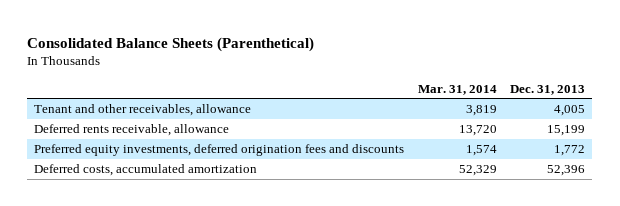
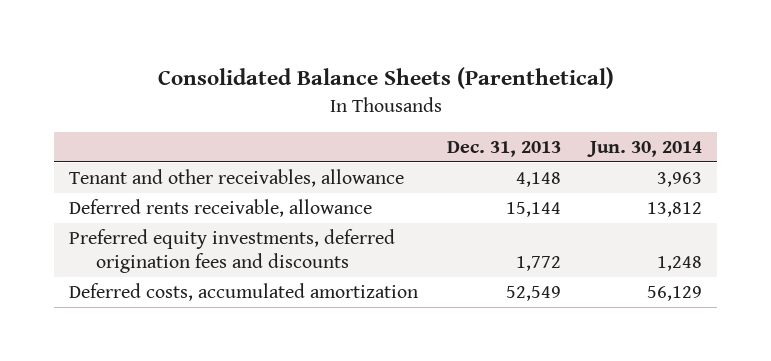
[417,84,497,95] Mar. 31, 2014 -> none
none -> [587,141,703,158] Jun. 30, 2014
[554,105,586,117] 4,005 -> [516,171,562,187] 4,148
[547,125,586,137] 15,199 -> [506,201,562,217] 15,144
[547,165,586,177] 52,396 -> [506,285,562,301] 52,549

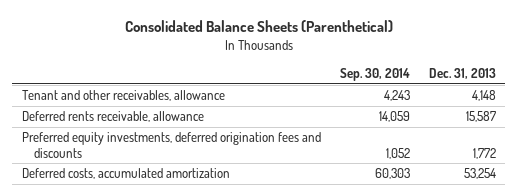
[587,141,703,158] Jun. 30, 2014 -> none
none -> [339,67,410,81] Sep. 30, 2014
[506,201,562,217] 15,144 -> [465,111,496,123] 15,587
[506,285,562,301] 52,549 -> [463,168,496,180] 53,254

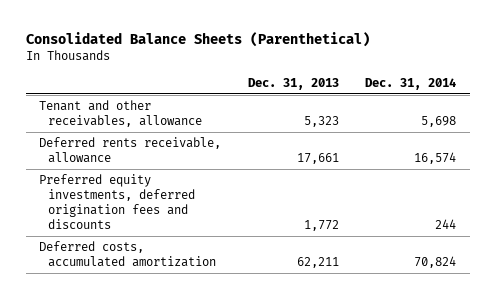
[339,67,410,81] Sep. 30, 2014 -> none
none -> [365,77,457,90] Dec. 31, 2014
[471,90,496,102] 4,148 -> [303,116,339,128] 5,323
[465,111,496,123] 15,587 -> [296,153,339,165] 17,661
[463,168,496,180] 53,254 -> [296,257,339,269] 62,211

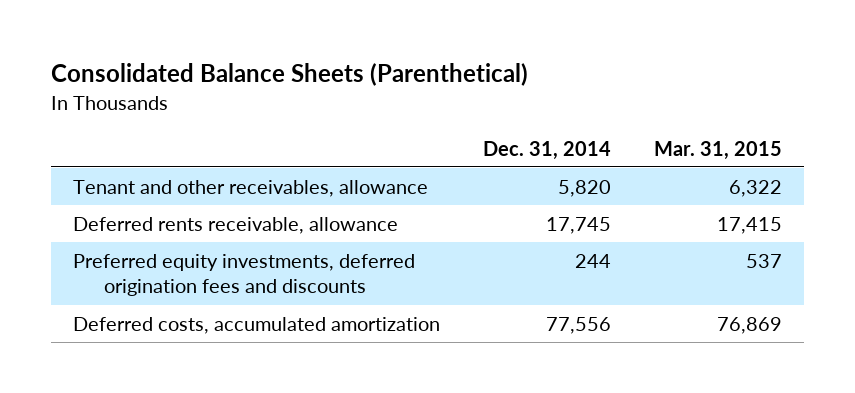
[247,77,339,90] Dec. 31, 2013 -> none
none -> [654,140,783,160] Mar. 31, 2015
[421,116,457,128] 5,698 -> [557,179,611,197] 5,820
[414,152,457,165] 16,574 -> [545,216,611,234] 17,745
[414,256,457,269] 70,824 -> [545,316,611,334] 77,556

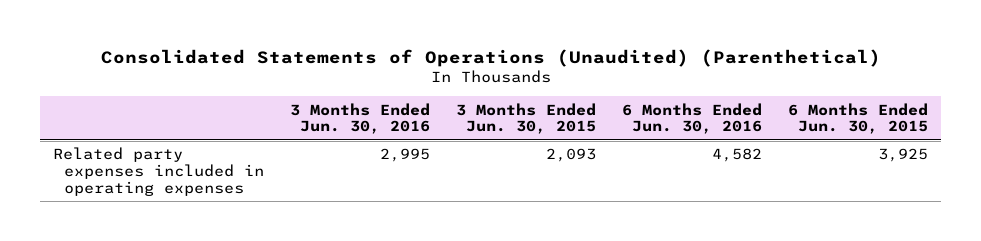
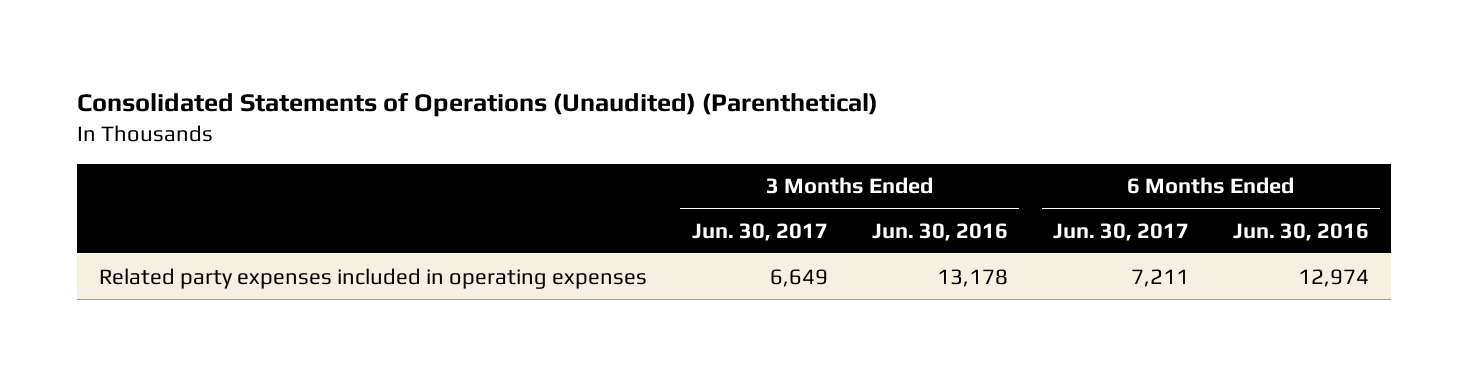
[455,102,596,135] 3 Months Ended Jun. 30, 2015 -> none
[787,102,928,135] 6 Months Ended Jun. 30, 2015 -> none
none -> [691,222,828,241] Jun. 30, 2017
none -> [1052,222,1189,241] Jun. 30, 2017
[379,148,430,163] 2,995 -> [937,268,1009,287] 13,178
[711,148,762,163] 4,582 -> [1298,268,1370,287] 12,974

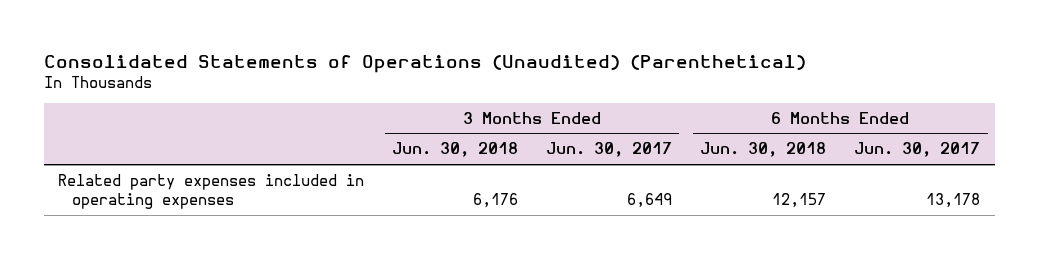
[872,222,1009,241] Jun. 30, 2016 -> none
[1233,222,1370,241] Jun. 30, 2016 -> none
none -> [392,142,519,158] Jun. 30, 2018
none -> [700,142,827,158] Jun. 30, 2018
[1130,268,1189,287] 7,211 -> [926,193,981,209] 13,178

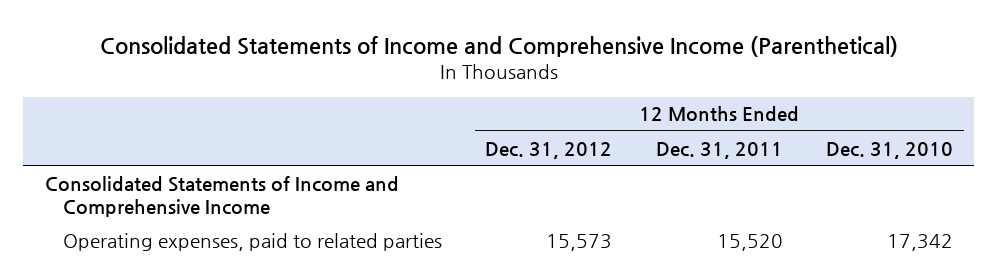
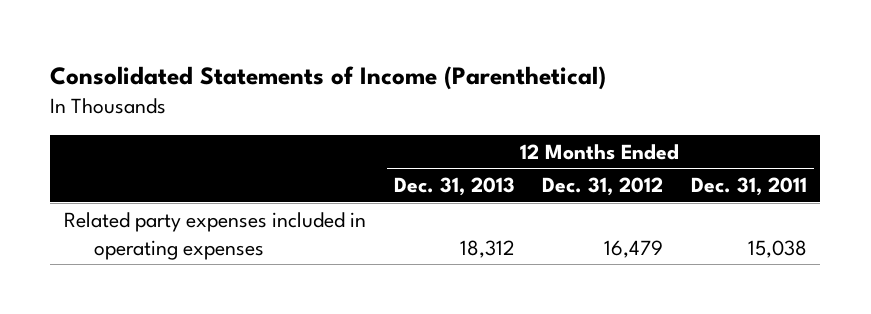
[99,35,898,57] Consolidated Statements of Income and Comprehensive Income (Parenthetical) -> [50,65,607,90] Consolidated Statements of Income (Parenthetical)
[825,141,953,159] Dec. 31, 2010 -> none
none -> [393,177,515,197] Dec. 31, 2013
[44,175,399,217] Consolidated Statements of Income and Comprehensive Income -> none
[63,232,443,251] Operating expenses, paid to related parties -> [63,211,366,260] Related party expenses included in operating expenses
[546,233,613,251] 15,573 -> [604,239,664,258] 16,479
[716,233,783,251] 15,520 -> [747,239,807,258] 15,038

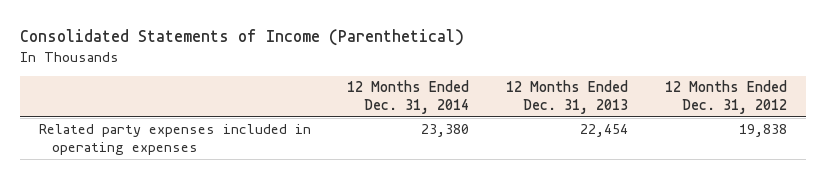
[690,177,807,197] Dec. 31, 2011 -> none
none -> [347,79,470,115] 12 Months Ended Dec. 31, 2014
[459,239,515,258] 18,312 -> [580,124,629,138] 22,454
[604,239,664,258] 16,479 -> [739,124,788,138] 19,838

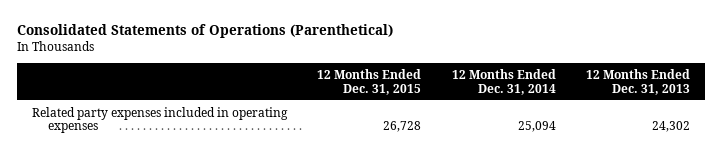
[20,29,465,47] Consolidated Statements of Income (Parenthetical) -> [16,24,393,39] Consolidated Statements of Operations (Parenthetical)
[665,79,788,115] 12 Months Ended Dec. 31, 2012 -> none
none -> [317,69,422,95] 12 Months Ended Dec. 31, 2015
[421,124,470,138] 23,380 -> [517,121,556,133] 25,094
[580,124,629,138] 22,454 -> [652,121,691,133] 24,302

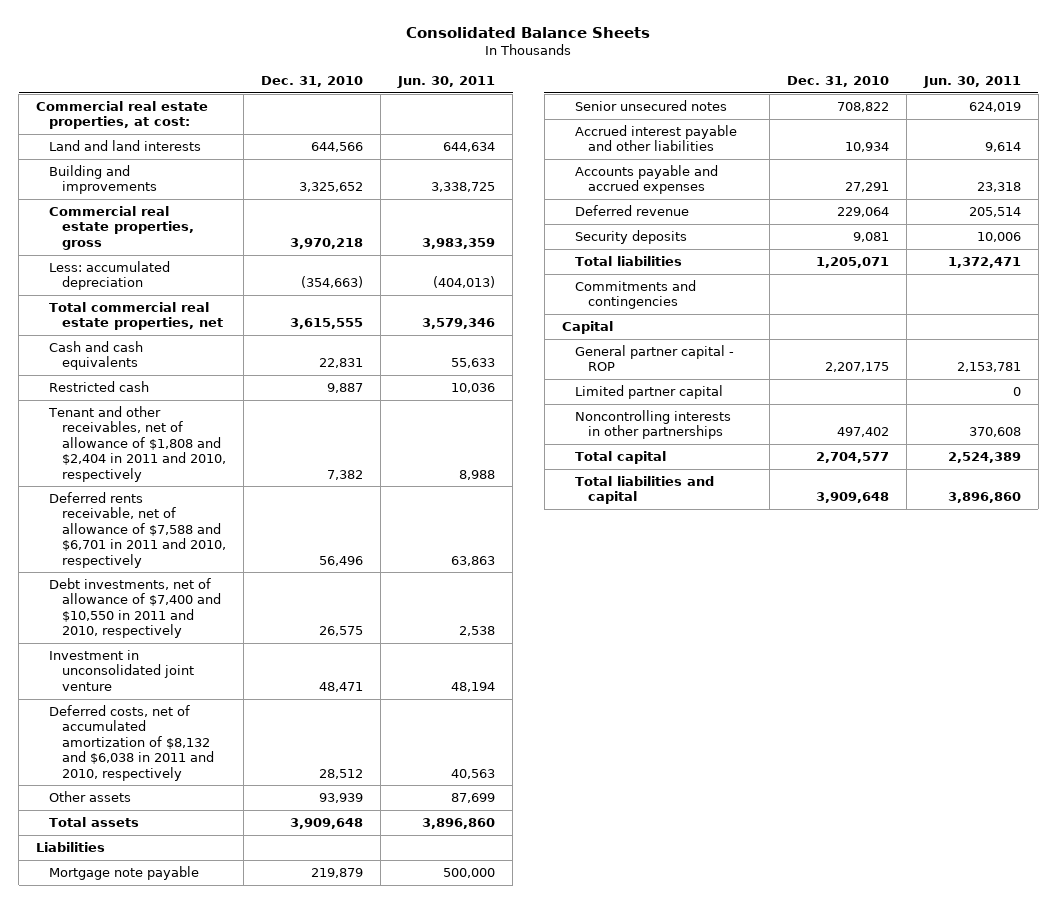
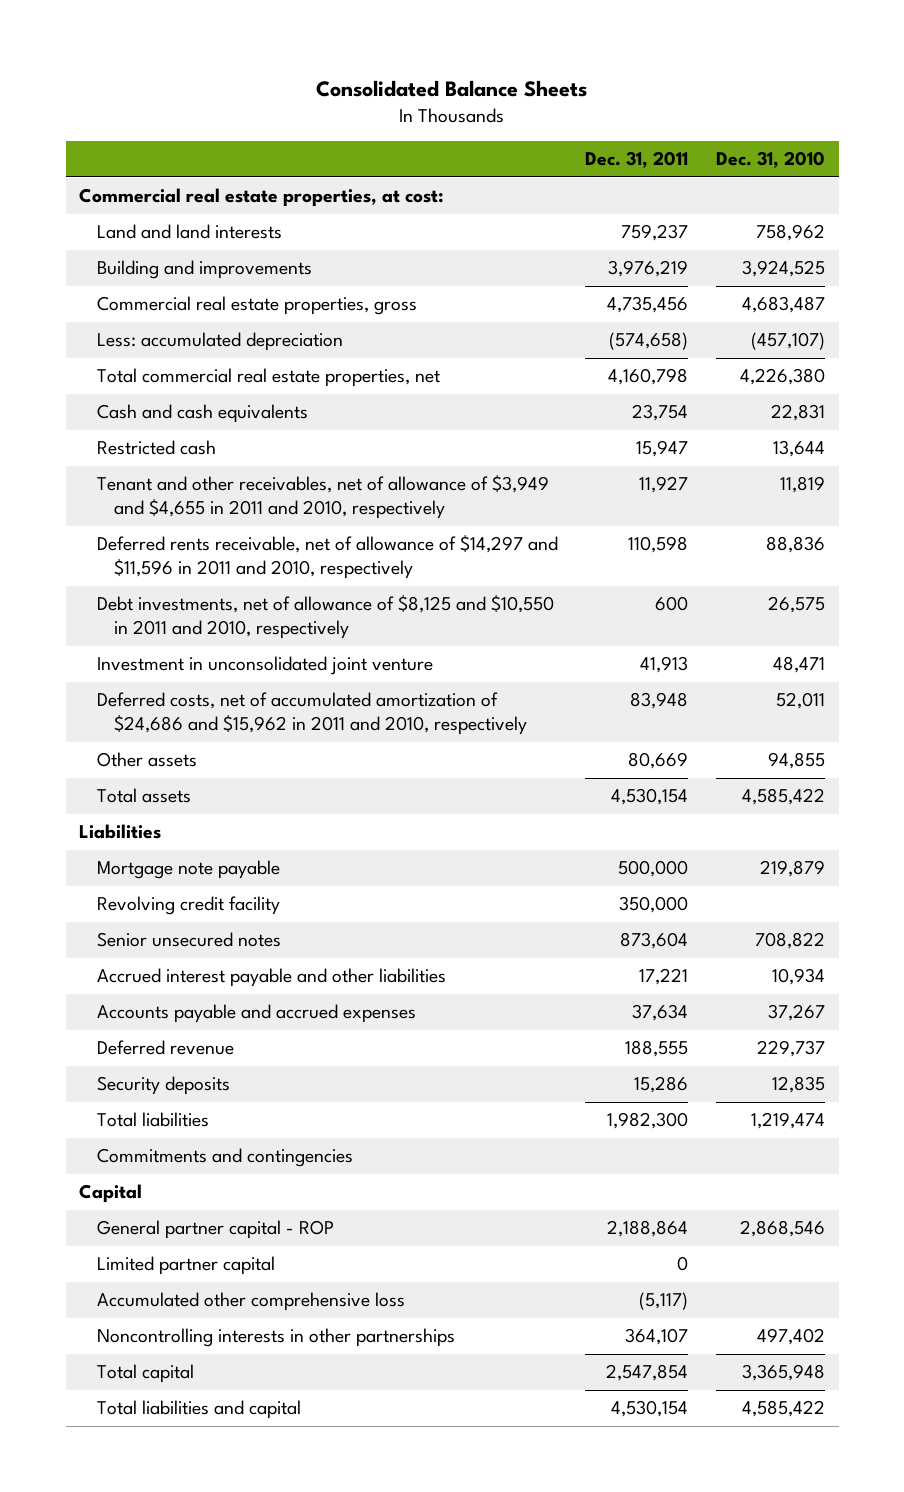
[397,75,496,88] Jun. 30, 2011 -> none
none -> [585,151,689,169] Dec. 31, 2011
[311,142,364,153] 644,566 -> [755,224,825,242] 758,962
[299,182,364,193] 3,325,652 -> [741,260,825,278] 3,924,525
[290,237,364,249] 3,970,218 -> [741,296,825,314] 4,683,487
[301,276,364,289] (354,663) -> [750,332,825,351] (457,107)
[290,318,364,330] 3,615,555 -> [739,368,825,386] 4,226,380
[327,383,364,394] 9,887 -> [772,440,825,458] 13,644
[48,406,227,482] Tenant and other receivables, net of allowance of $1,808 and $2,404 in 2011 and 2010, respectively -> [96,475,549,520] Tenant and other receivables, net of allowance of $3,949 and $4,655 in 2011 and 2010, respectively
[327,469,364,480] 7,382 -> [779,476,825,494] 11,819
[49,492,227,568] Deferred rents receivable, net of allowance of $7,588 and $6,701 in 2011 and 2010, respectively -> [96,535,558,580] Deferred rents receivable, net of allowance of $14,297 and $11,596 in 2011 and 2010, respectively
[319,555,364,566] 56,496 -> [765,536,825,554] 88,836
[49,578,222,639] Debt investments, net of allowance of $7,400 and $10,550 in 2011 and 2010, respectively -> [96,595,554,640] Debt investments, net of allowance of $8,125 and $10,550 in 2011 and 2010, respectively
[49,705,215,781] Deferred costs, net of accumulated amortization of $8,132 and $6,038 in 2011 and 2010, respectively -> [96,692,528,736] Deferred costs, net of accumulated amortization of $24,686 and $15,962 in 2011 and 2010, respectively
[319,768,364,779] 28,512 -> [775,692,825,710] 52,011
[319,793,364,804] 93,939 -> [767,752,825,770] 94,855
[290,818,364,830] 3,909,648 -> [741,788,825,806] 4,585,422
none -> [96,896,280,916] Revolving credit facility
[844,182,889,193] 27,291 -> [767,1004,825,1022] 37,267
[836,207,889,218] 229,064 -> [756,1040,825,1058] 229,737
[852,232,889,243] 9,081 -> [771,1076,825,1094] 12,835
[815,257,889,269] 1,205,071 -> [750,1112,825,1130] 1,219,474
[824,362,889,373] 2,207,175 -> [739,1220,825,1238] 2,868,546
none -> [96,1292,405,1312] Accumulated other comprehensive loss
[815,452,889,464] 2,704,577 -> [741,1364,825,1382] 3,365,948
[815,492,889,504] 3,909,648 -> [741,1400,825,1418] 4,585,422

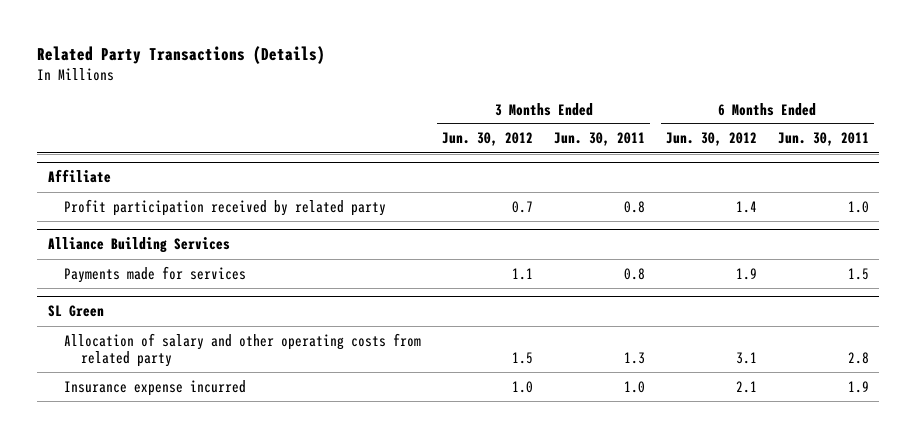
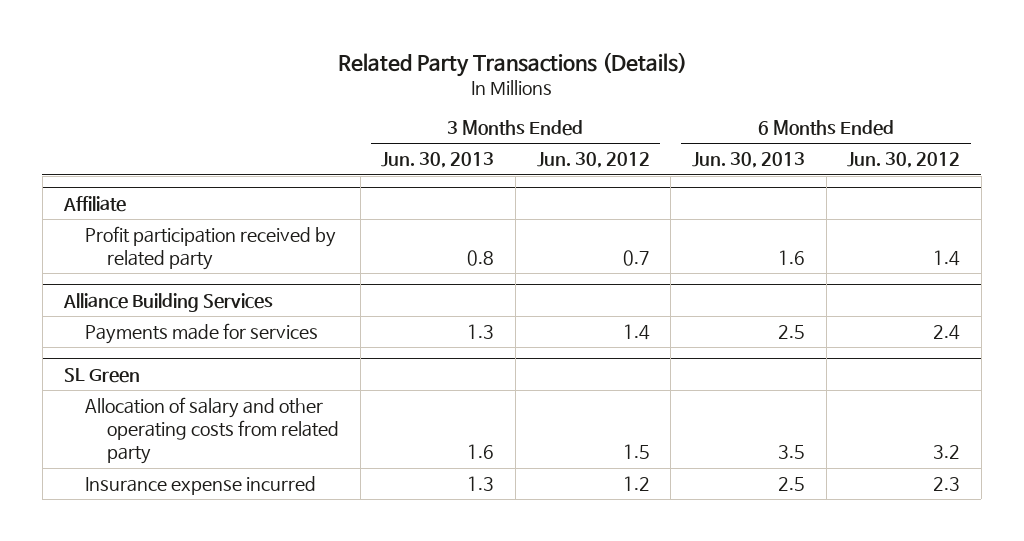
[553,132,645,147] Jun. 30, 2011 -> none
[777,132,869,147] Jun. 30, 2011 -> none
none -> [381,152,495,169] Jun. 30, 2013
none -> [691,152,805,169] Jun. 30, 2013
[512,267,534,280] 1.1 -> [622,324,650,341] 1.4
[735,267,757,280] 1.9 -> [933,325,961,341] 2.4
[735,351,757,364] 3.1 -> [933,445,961,460] 3.2
[512,380,534,393] 1.0 -> [622,476,650,492] 1.2
[735,380,757,393] 2.1 -> [933,477,961,492] 2.3

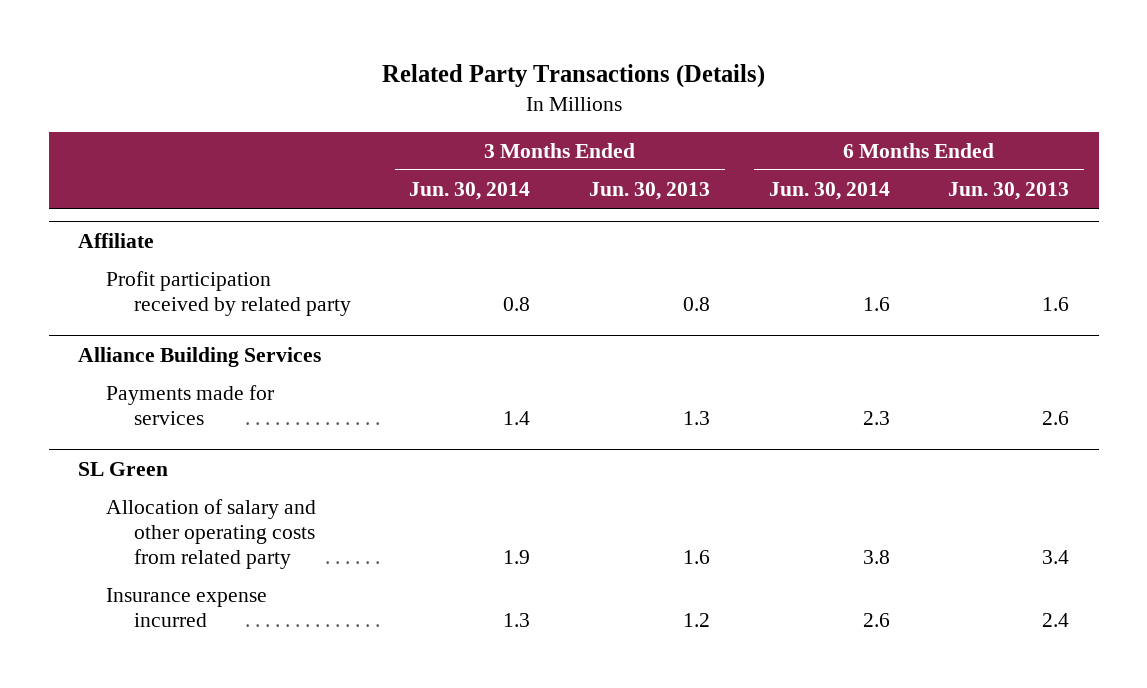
[536,152,650,169] Jun. 30, 2012 -> none
[847,152,961,169] Jun. 30, 2012 -> none
none -> [409,181,531,200] Jun. 30, 2014
none -> [768,181,890,200] Jun. 30, 2014
[777,325,805,340] 2.5 -> [1042,411,1070,426] 2.6
[777,445,805,460] 3.5 -> [1042,550,1070,565] 3.4
[467,476,495,492] 1.3 -> [682,613,710,628] 1.2
[777,477,805,492] 2.5 -> [1042,613,1070,628] 2.4

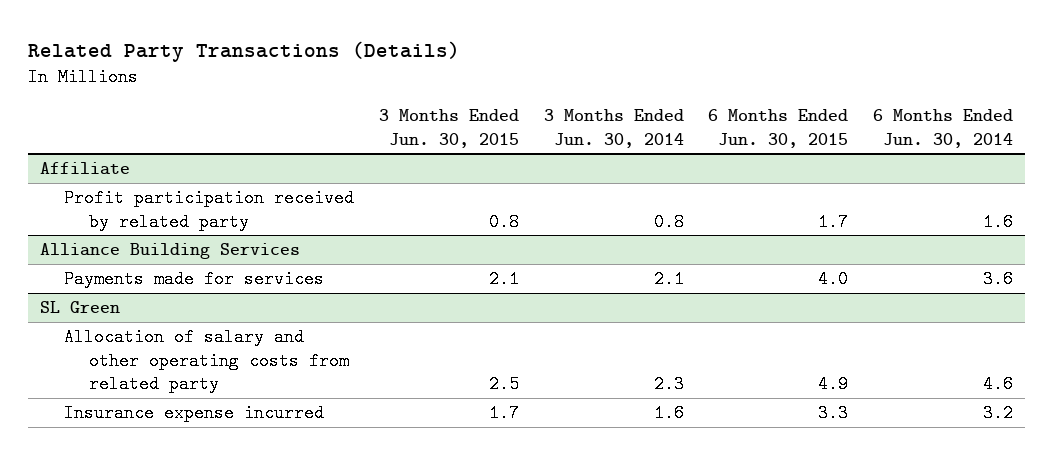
[588,181,710,200] Jun. 30, 2013 -> none
[948,181,1070,200] Jun. 30, 2013 -> none
none -> [379,109,520,148] 3 Months Ended Jun. 30, 2015
none -> [708,109,849,148] 6 Months Ended Jun. 30, 2015
[503,411,531,426] 1.4 -> [653,270,684,289] 2.1
[862,411,890,426] 2.3 -> [982,270,1013,289] 3.6
[503,550,531,565] 1.9 -> [653,375,684,394] 2.3
[862,550,890,565] 3.8 -> [982,375,1013,394] 4.6
[503,613,531,628] 1.3 -> [653,404,684,423] 1.6
[862,613,890,628] 2.6 -> [982,404,1013,423] 3.2

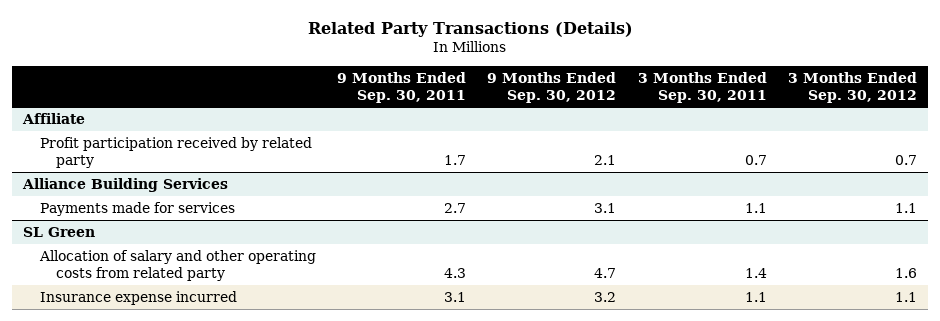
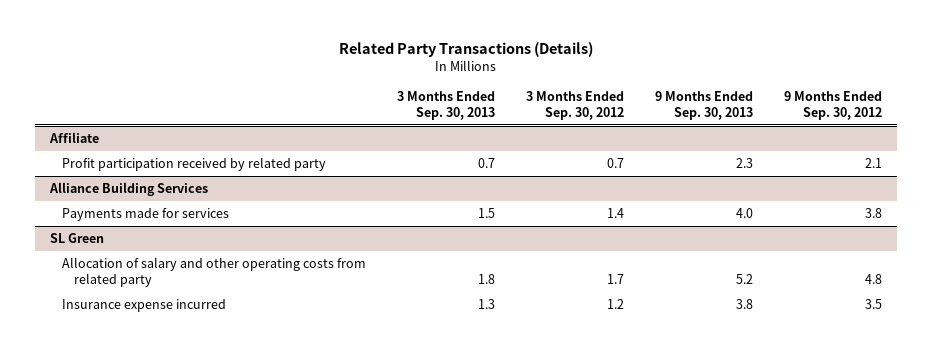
[337,71,467,103] 9 Months Ended Sep. 30, 2011 -> none
[637,71,767,103] 3 Months Ended Sep. 30, 2011 -> none
none -> [397,90,496,121] 3 Months Ended Sep. 30, 2013
none -> [654,90,753,121] 9 Months Ended Sep. 30, 2013
[594,202,617,213] 3.1 -> [864,207,882,218] 3.8
[895,202,918,213] 1.1 -> [606,207,624,218] 1.4
[594,267,617,278] 4.7 -> [864,274,882,285] 4.8
[895,267,918,278] 1.6 -> [606,274,624,285] 1.7
[594,291,617,302] 3.2 -> [864,298,882,309] 3.5
[895,291,918,302] 1.1 -> [606,298,624,309] 1.2

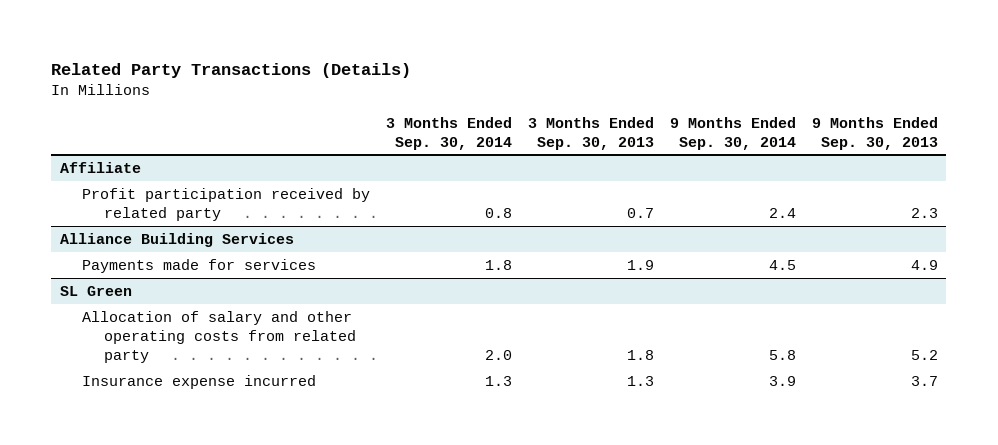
[525,90,624,121] 3 Months Ended Sep. 30, 2012 -> none
[783,90,882,121] 9 Months Ended Sep. 30, 2012 -> none
none -> [385,116,512,150] 3 Months Ended Sep. 30, 2014
none -> [670,116,797,150] 9 Months Ended Sep. 30, 2014
[478,207,496,218] 1.5 -> [627,259,655,270] 1.9
[735,207,753,218] 4.0 -> [911,259,939,270] 4.9
[735,298,753,309] 3.8 -> [911,375,939,386] 3.7

